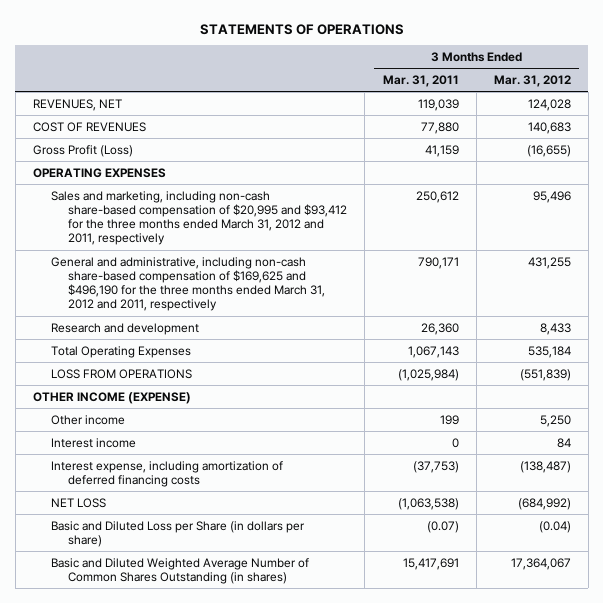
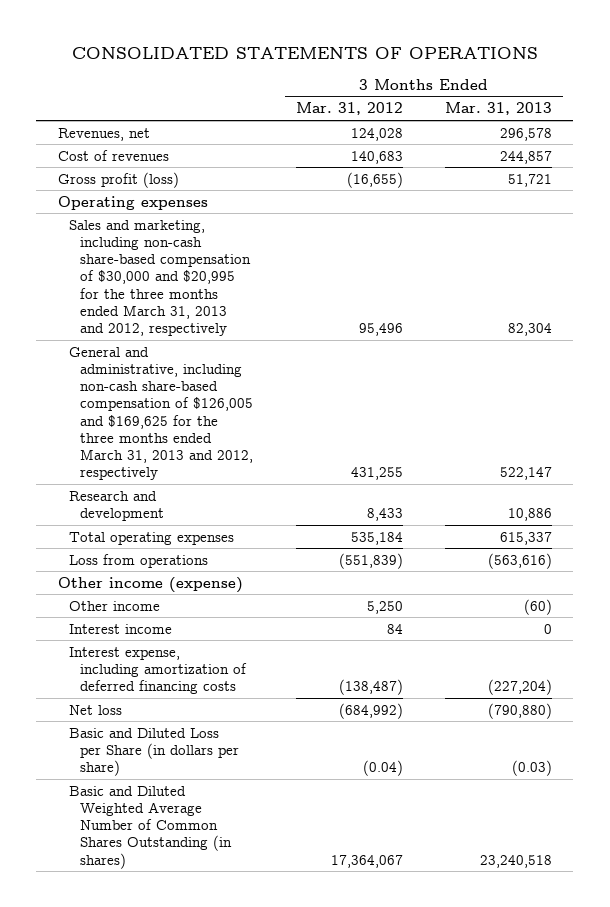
[199,23,404,35] STATEMENTS OF OPERATIONS -> [71,46,538,59] CONSOLIDATED STATEMENTS OF OPERATIONS
[382,75,459,88] Mar. 31, 2011 -> none
none -> [445,102,553,116] Mar. 31, 2013
[32,98,122,111] REVENUES, NET -> [57,127,150,141] Revenues, net
[32,121,146,132] COST OF REVENUES -> [57,149,169,161] Cost of revenues
[32,144,133,157] Gross Profit (Loss) -> [57,171,179,188] Gross profit (loss)
[32,167,166,178] OPERATING EXPENSES -> [57,195,208,210] Operating expenses
[50,190,348,246] Sales and marketing, including non-cash share-based compensation of $20,995 and $93,412 for the three months ended March 31, 2012 and 2011, respectively -> [68,219,252,337] Sales and marketing, including non-cash share-based compensation of $30,000 and $20,995 for the three months ended March 31, 2013 and 2012, respectively
[50,256,326,312] General and administrative, including non-cash share-based compensation of $169,625 and $496,190 for the three months ended March 31, 2012 and 2011, respectively -> [68,346,254,481] General and administrative, including non-cash share-based compensation of $126,005 and $169,625 for the three months ended March 31, 2013 and 2012, respectively
[50,345,191,358] Total Operating Expenses -> [68,531,234,545] Total operating expenses
[50,368,192,379] LOSS FROM OPERATIONS -> [68,553,208,568] Loss from operations
[32,391,191,404] OTHER INCOME (EXPENSE) -> [57,576,243,593] Other income (expense)
[50,497,106,508] NET LOSS -> [68,704,122,715] Net loss

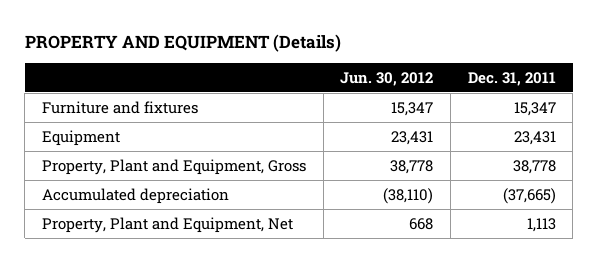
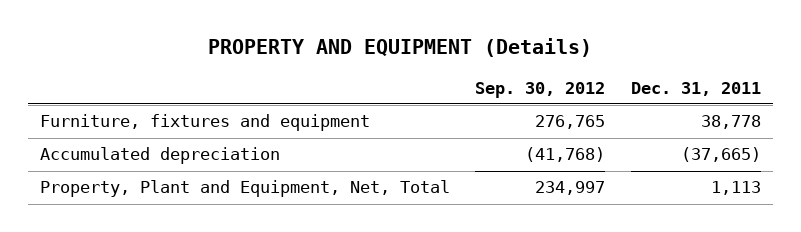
[340,71,434,86] Jun. 30, 2012 -> none
none -> [475,81,606,98] Sep. 30, 2012
[42,100,199,114] Furniture and fixtures -> none
[42,129,121,146] Equipment -> none
[42,158,307,175] Property, Plant and Equipment, Gross -> [40,114,371,132] Furniture, fixtures and equipment
[42,216,294,233] Property, Plant and Equipment, Net -> [40,180,451,198] Property, Plant and Equipment, Net, Total

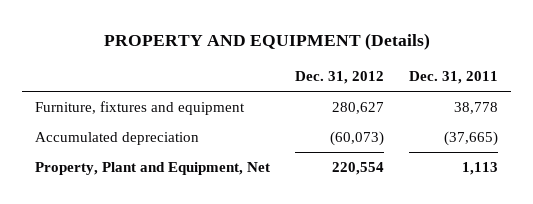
[475,81,606,98] Sep. 30, 2012 -> none
none -> [295,70,385,84] Dec. 31, 2012
[40,180,451,198] Property, Plant and Equipment, Net, Total -> [34,162,270,176] Property, Plant and Equipment, Net

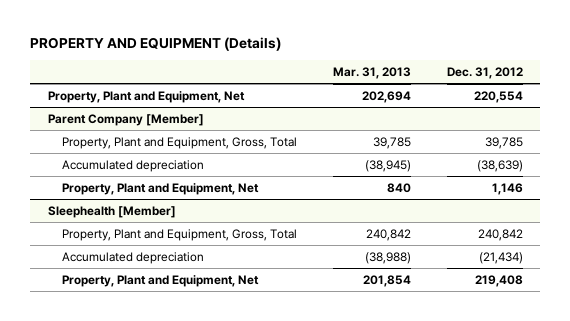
[409,70,499,84] Dec. 31, 2011 -> none
none -> [332,67,411,80] Mar. 31, 2013
[34,101,245,116] Furniture, fixtures and equipment -> none
[34,132,199,146] Accumulated depreciation -> none
none -> [47,113,204,126] Parent Company [Member]
none -> [61,136,297,149] Property, Plant and Equipment, Gross, Total
none -> [61,159,204,172] Accumulated depreciation
none -> [61,182,259,195] Property, Plant and Equipment, Net
none -> [47,205,176,218] Sleephealth [Member]
none -> [61,228,297,241] Property, Plant and Equipment, Gross, Total
none -> [61,251,204,264] Accumulated depreciation
none -> [61,274,259,287] Property, Plant and Equipment, Net

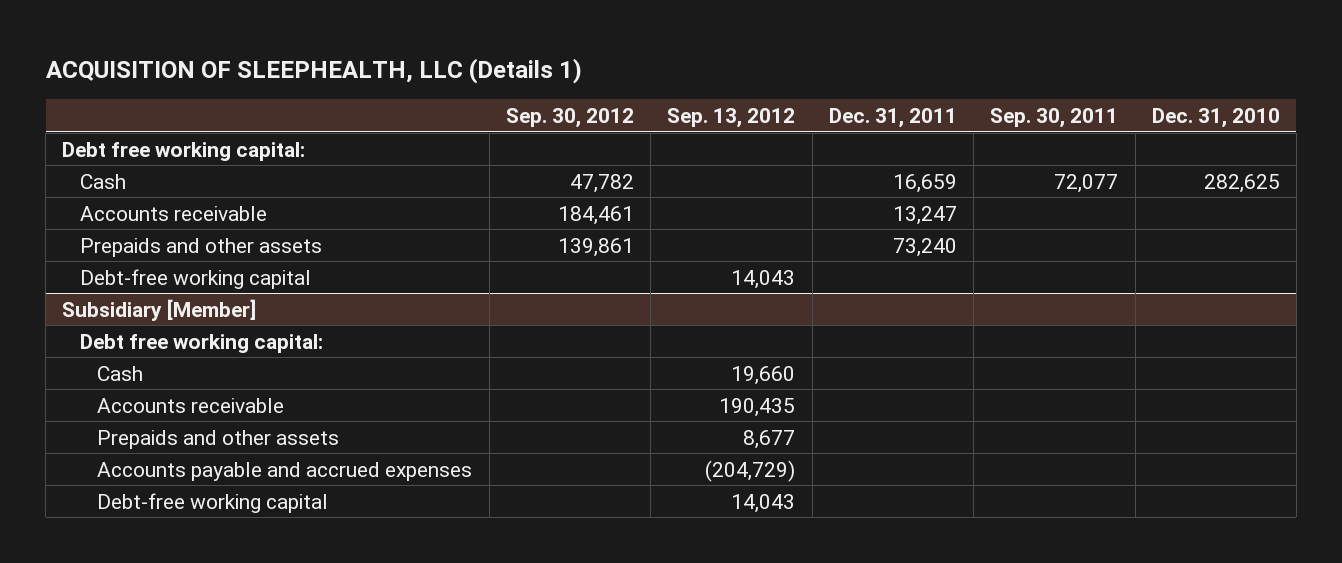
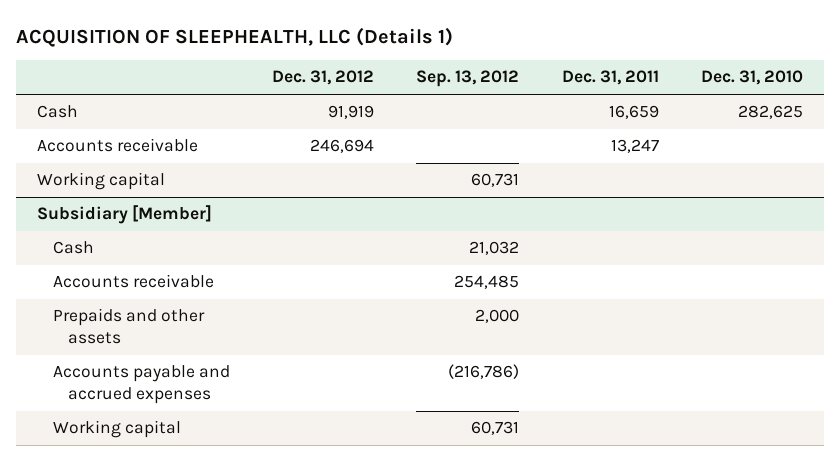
[505,107,634,128] Sep. 30, 2012 -> none
[990,107,1119,128] Sep. 30, 2011 -> none
none -> [271,70,374,86] Dec. 31, 2012
[62,141,306,161] Debt free working capital: -> none
[79,237,322,257] Prepaids and other assets -> none
[79,268,311,289] Debt-free working capital -> [37,172,166,191] Working capital
[731,269,796,289] 14,043 -> [471,173,520,188] 60,731
[79,333,323,353] Debt free working capital: -> none
[731,365,796,385] 19,660 -> [469,241,520,256] 21,032
[719,397,796,417] 190,435 -> [454,275,520,290] 254,485
[743,429,796,449] 8,677 -> [475,309,520,324] 2,000
[705,459,796,482] (204,729) -> [448,364,520,380] (216,786)
[97,492,329,513] Debt-free working capital -> [52,420,181,439] Working capital
[731,493,796,513] 14,043 -> [471,421,520,436] 60,731

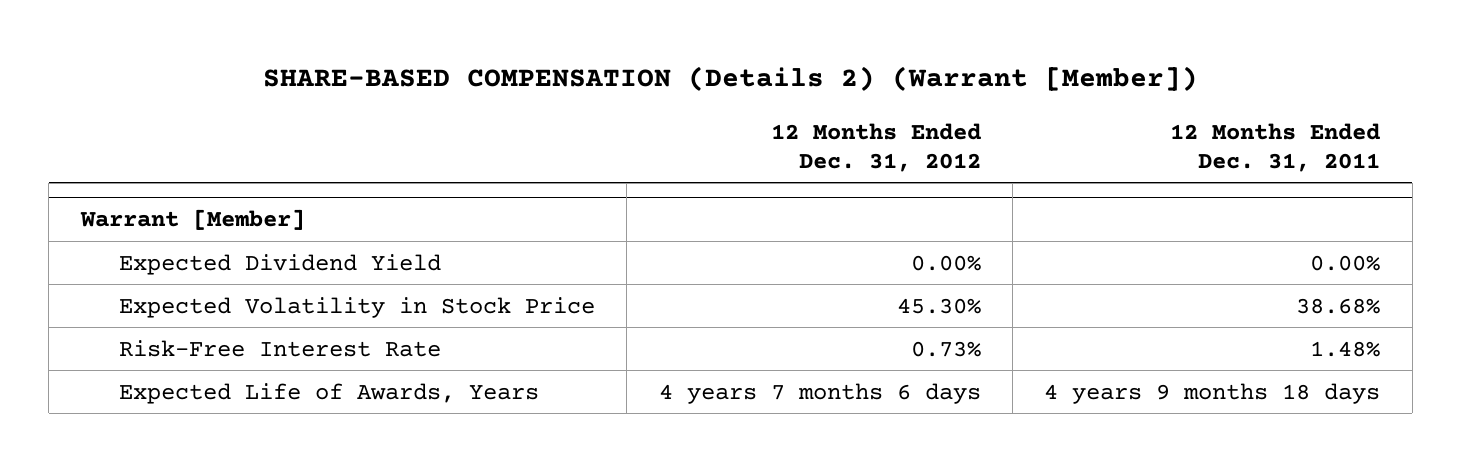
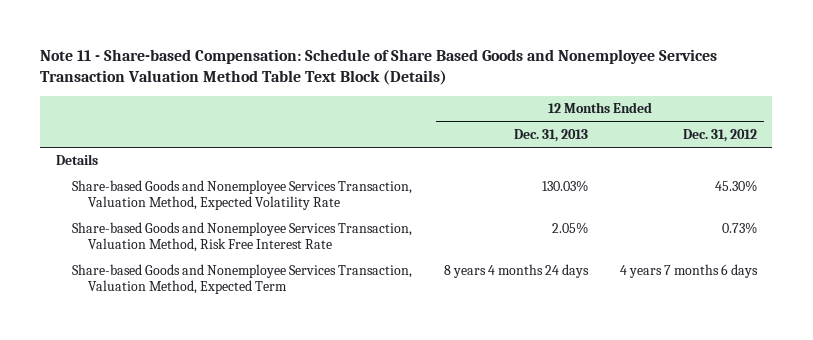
[262,66,1198,92] SHARE-BASED COMPENSATION (Details 2) (Warrant [Member]) -> [40,49,718,86] Note 11 - Share-based Compensation: Schedule of Share Based Goods and Nonemployee Services Transaction Valuation Method Table Text Block (Details)
[1170,123,1381,172] 12 Months Ended Dec. 31, 2011 -> none
none -> [513,129,588,143] Dec. 31, 2013
[79,208,305,230] Warrant [Member] -> none
[118,253,441,275] Expected Dividend Yield -> none
none -> [56,154,99,166] Details
[118,296,595,318] Expected Volatility in Stock Price -> [72,180,413,211] Share-based Goods and Nonemployee Services Transaction, Valuation Method, Expected Volatility Rate
[118,339,441,357] Risk-Free Interest Rate -> [72,222,413,253] Share-based Goods and Nonemployee Services Transaction, Valuation Method, Risk Free Interest Rate
[118,382,539,404] Expected Life of Awards, Years -> [72,264,413,295] Share-based Goods and Nonemployee Services Transaction, Valuation Method, Expected Term

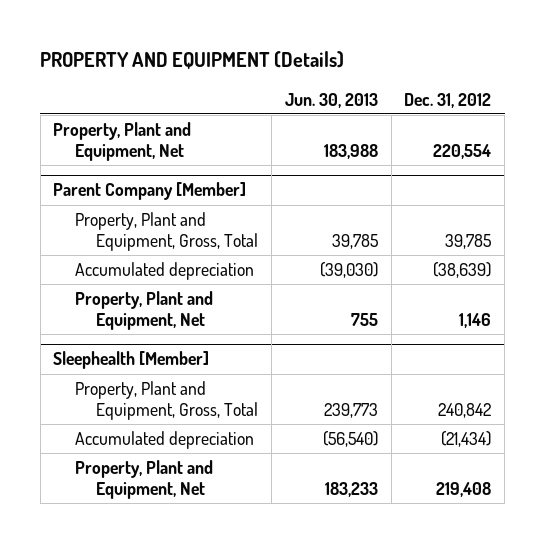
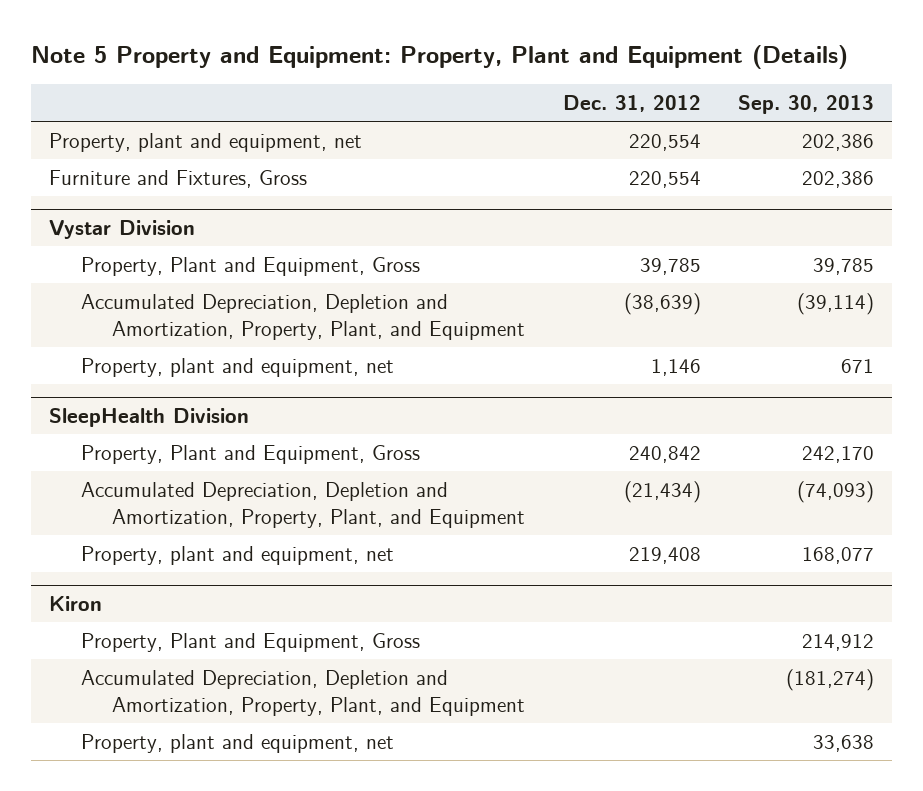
[40,51,345,70] PROPERTY AND EQUIPMENT (Details) -> [30,45,848,70] Note 5 Property and Equipment: Property, Plant and Equipment (Details)
[284,92,378,108] Jun. 30, 2013 -> none
none -> [737,94,874,114] Sep. 30, 2013
[53,182,247,201] Parent Company [Member] -> none
[53,351,210,370] Sleephealth [Member] -> none
[53,121,192,161] Property, Plant and Equipment, Net -> [49,132,363,152] Property, plant and equipment, net
none -> [49,169,308,188] Furniture and Fixtures, Gross
none -> [49,220,196,240] Vystar Division
[74,211,259,251] Property, Plant and Equipment, Gross, Total -> [80,256,420,276] Property, Plant and Equipment, Gross
[74,261,254,280] Accumulated depreciation -> [80,293,526,340] Accumulated Depreciation, Depletion and Amortization, Property, Plant, and Equipment
[74,290,213,330] Property, Plant and Equipment, Net -> [80,357,394,377] Property, plant and equipment, net
none -> [49,408,250,428] SleepHealth Division
[74,380,259,420] Property, Plant and Equipment, Gross, Total -> [80,444,420,464] Property, Plant and Equipment, Gross
[74,430,254,449] Accumulated depreciation -> [80,481,526,528] Accumulated Depreciation, Depletion and Amortization, Property, Plant, and Equipment
[74,459,213,499] Property, Plant and Equipment, Net -> [80,545,394,565] Property, plant and equipment, net
none -> [49,596,103,612] Kiron
none -> [80,632,420,652] Property, Plant and Equipment, Gross
none -> [80,669,526,716] Accumulated Depreciation, Depletion and Amortization, Property, Plant, and Equipment
none -> [80,733,394,753] Property, plant and equipment, net

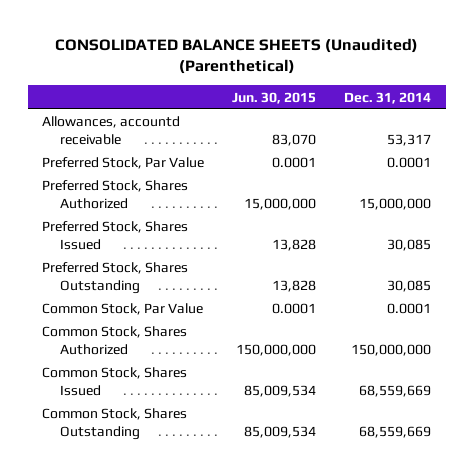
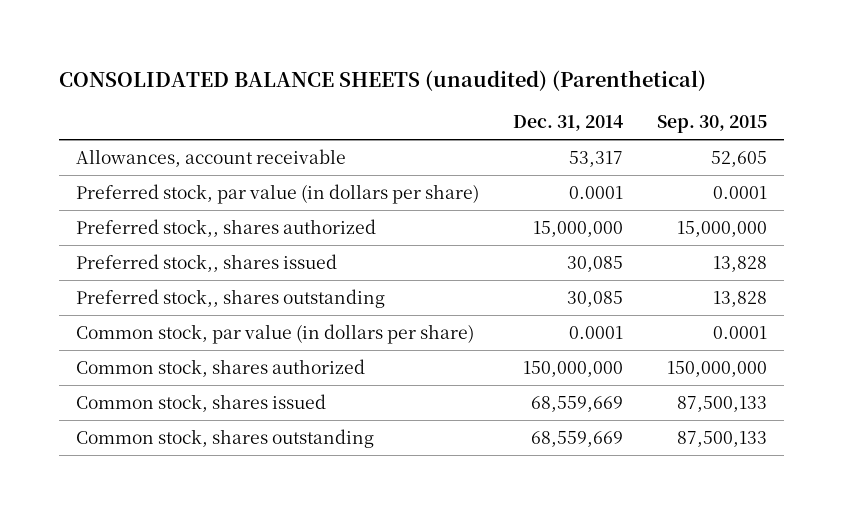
[54,37,418,75] CONSOLIDATED BALANCE SHEETS (Unaudited) (Parenthetical) -> [59,69,707,91] CONSOLIDATED BALANCE SHEETS (unaudited) (Parenthetical)
[232,91,317,104] Jun. 30, 2015 -> none
none -> [657,114,768,133] Sep. 30, 2015
[42,116,181,145] Allowances, accountd receivable -> [76,148,347,167] Allowances, account receivable
[42,157,205,170] Preferred Stock, Par Value -> [76,183,480,204] Preferred stock, par value (in dollars per share)
[42,180,189,209] Preferred Stock, Shares Authorized -> [76,218,377,237] Preferred stock,, shares authorized
[42,221,189,250] Preferred Stock, Shares Issued -> [76,253,338,272] Preferred stock,, shares issued
[42,262,189,294] Preferred Stock, Shares Outstanding -> [76,288,386,308] Preferred stock,, shares outstanding
[42,303,204,316] Common Stock, Par Value -> [76,323,475,344] Common stock, par value (in dollars per share)
[42,326,188,355] Common Stock, Shares Authorized -> [76,358,366,377] Common stock, shares authorized
[42,367,188,396] Common Stock, Shares Issued -> [76,393,327,412] Common stock, shares issued
[42,408,188,440] Common Stock, Shares Outstanding -> [76,428,375,448] Common stock, shares outstanding

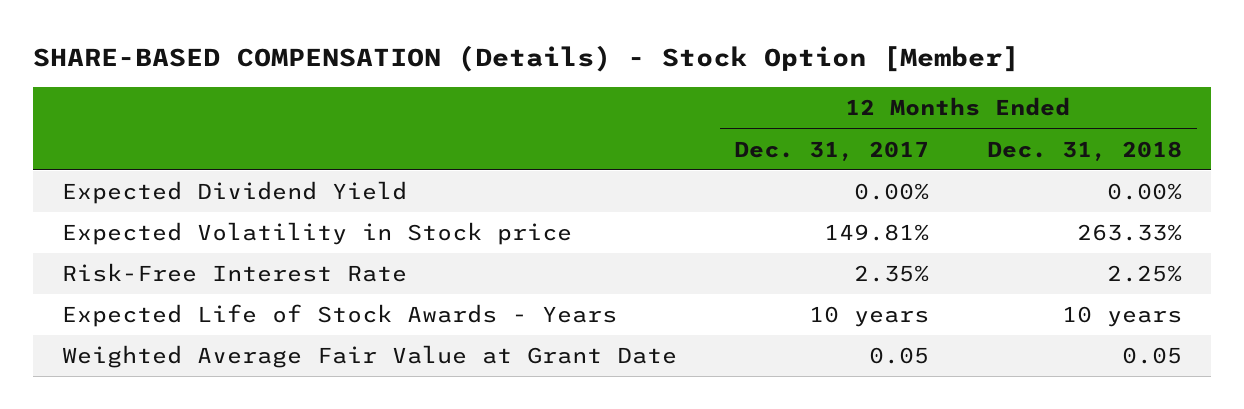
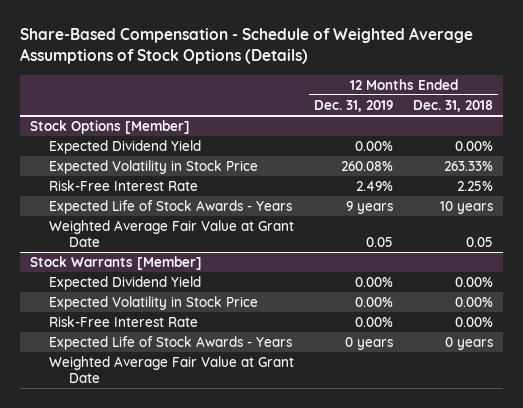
[32,44,1019,72] SHARE-BASED COMPENSATION (Details) - Stock Option [Member] -> [19,27,473,65] Share-Based Compensation - Schedule of Weighted Average Assumptions of Stock Options (Details)
[734,140,930,161] Dec. 31, 2017 -> none
none -> [314,99,394,112] Dec. 31, 2019
none -> [29,119,190,134] Stock Options [Member]
[61,222,572,246] Expected Volatility in Stock price -> [49,159,259,174] Expected Volatility in Stock Price
none -> [29,255,202,270] Stock Warrants [Member]
none -> [49,275,202,290] Expected Dividend Yield
none -> [49,295,259,310] Expected Volatility in Stock Price
none -> [49,315,199,327] Risk-Free Interest Rate
none -> [49,335,293,350] Expected Life of Stock Awards - Years
none -> [49,355,295,384] Weighted Average Fair Value at Grant Date

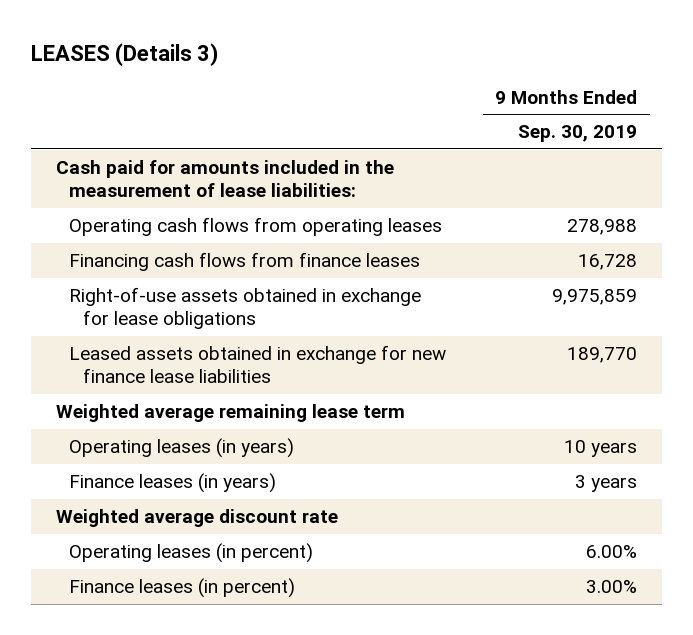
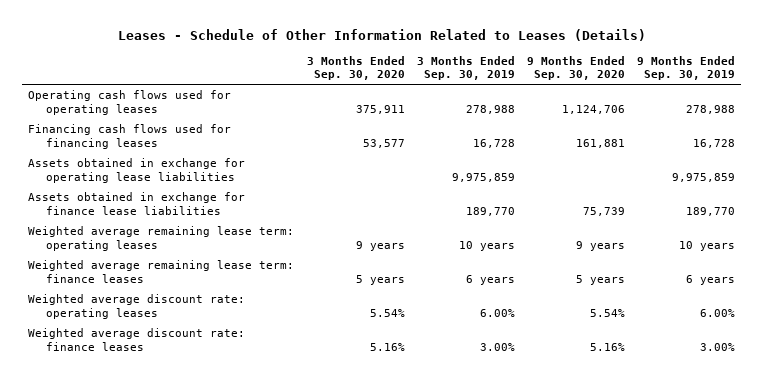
[31,42,219,66] LEASES (Details 3) -> [117,28,646,41] Leases - Schedule of Other Information Related to Leases (Details)
none -> [306,55,405,81] 3 Months Ended Sep. 30, 2020
none -> [416,55,515,81] 3 Months Ended Sep. 30, 2019
none -> [526,55,625,81] 9 Months Ended Sep. 30, 2020
[55,159,394,198] Cash paid for amounts included in the measurement of lease liabilities: -> none
[55,403,405,422] Weighted average remaining lease term -> none
[55,508,338,527] Weighted average discount rate -> none
[69,216,443,236] Operating cash flows from operating leases -> [28,90,232,115] Operating cash flows used for operating leases
[69,251,421,271] Financing cash flows from finance leases -> [28,124,232,149] Financing cash flows used for financing leases
[69,286,422,330] Right-of-use assets obtained in exchange for lease obligations -> [28,158,246,183] Assets obtained in exchange for operating lease liabilities
[69,344,447,384] Leased assets obtained in exchange for new finance lease liabilities -> [28,192,246,215] Assets obtained in exchange for finance lease liabilities
[69,437,295,458] Operating leases (in years) -> [28,226,295,251] Weighted average remaining lease term: operating leases
[69,472,277,493] Finance leases (in years) -> [28,260,295,283] Weighted average remaining lease term: finance leases
[575,474,638,492] 3 years -> [685,274,735,285] 6 years
[69,542,314,563] Operating leases (in percent) -> [28,294,246,319] Weighted average discount rate: operating leases
[69,577,296,598] Finance leases (in percent) -> [28,328,246,351] Weighted average discount rate: finance leases

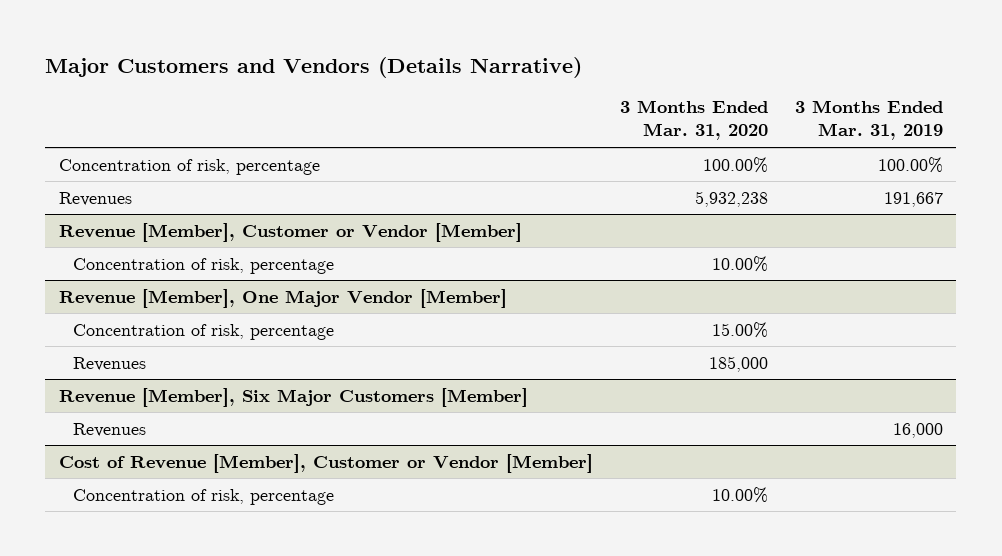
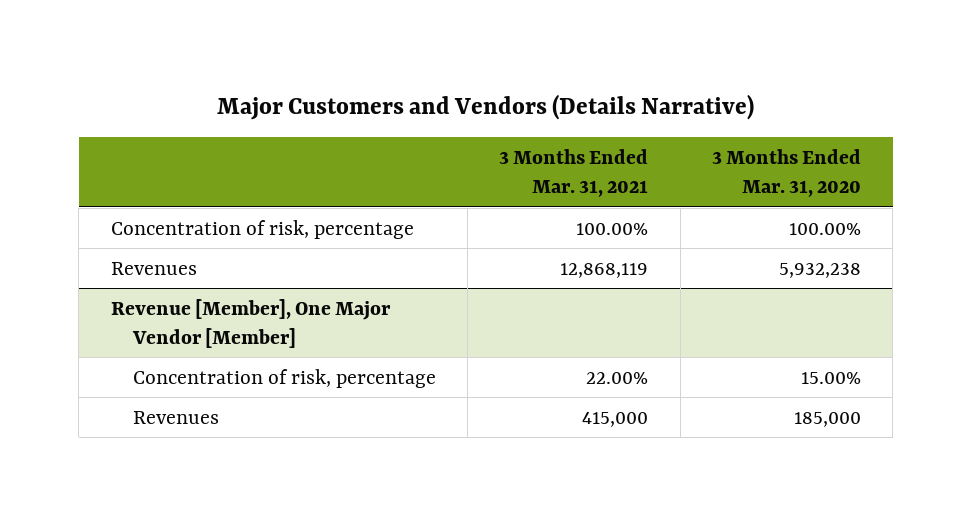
[794,100,943,141] 3 Months Ended Mar. 31, 2019 -> none
none -> [499,149,649,198] 3 Months Ended Mar. 31, 2021
[58,222,522,242] Revenue [Member], Customer or Vendor [Member] -> none
[72,257,334,274] Concentration of risk, percentage -> none
[58,387,528,407] Revenue [Member], Six Major Customers [Member] -> none
[72,422,146,437] Revenues -> none
[58,453,593,473] Cost of Revenue [Member], Customer or Vendor [Member] -> none
[72,488,334,505] Concentration of risk, percentage -> none

